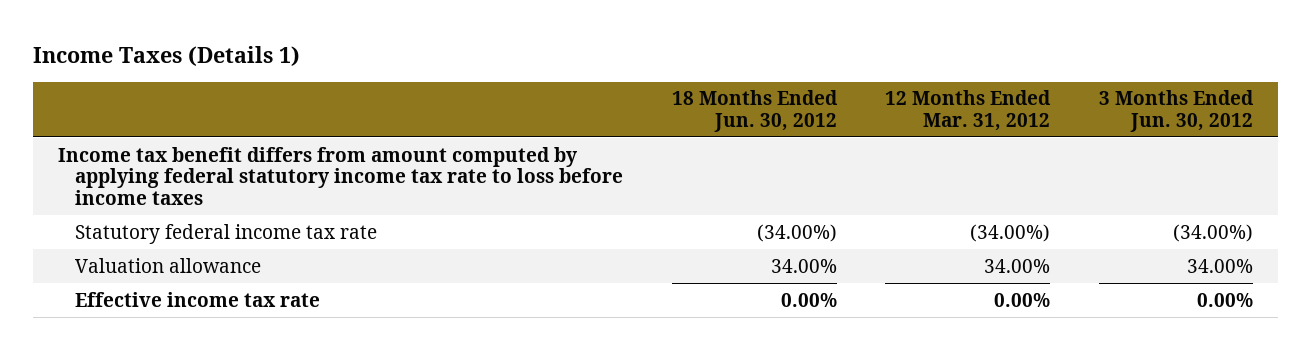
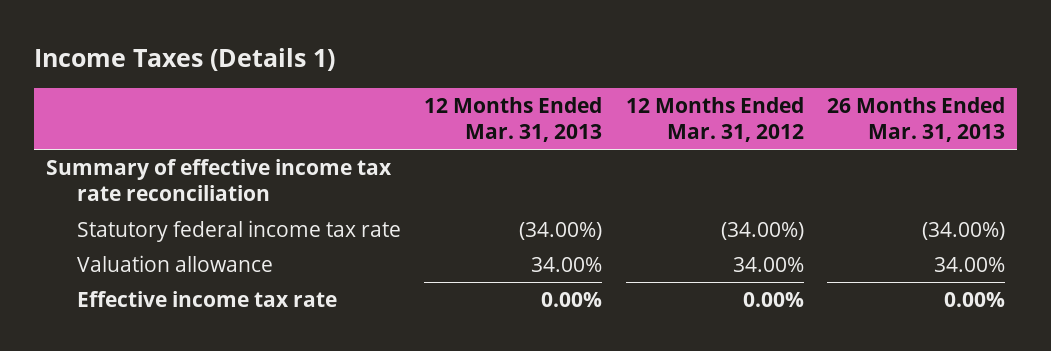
[671,90,838,132] 18 Months Ended Jun. 30, 2012 -> none
[1099,90,1255,132] 3 Months Ended Jun. 30, 2012 -> none
none -> [424,96,603,143] 12 Months Ended Mar. 31, 2013
none -> [827,96,1006,143] 26 Months Ended Mar. 31, 2013
[57,146,623,206] Income tax benefit differs from amount computed by applying federal statutory income tax rate to loss before income taxes -> [45,159,392,202] Summary of effective income tax rate reconciliation

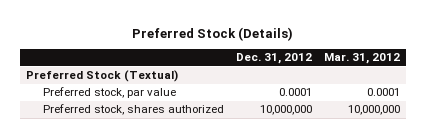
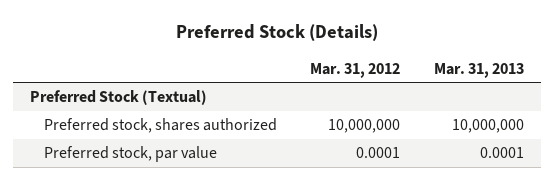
[236,53,313,65] Dec. 31, 2012 -> none
none -> [433,62,524,78] Mar. 31, 2013
[42,87,176,99] Preferred stock, par value -> [43,146,217,163] Preferred stock, par value

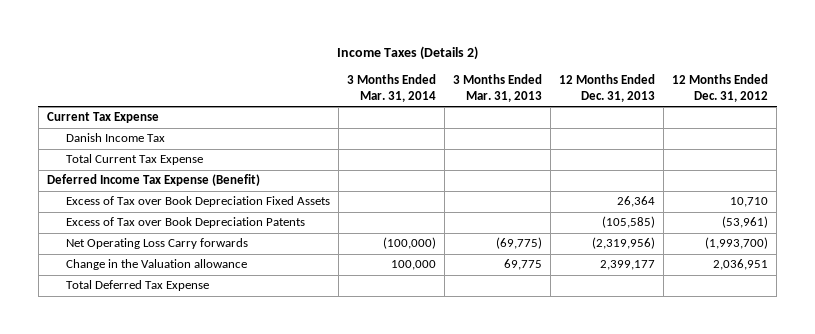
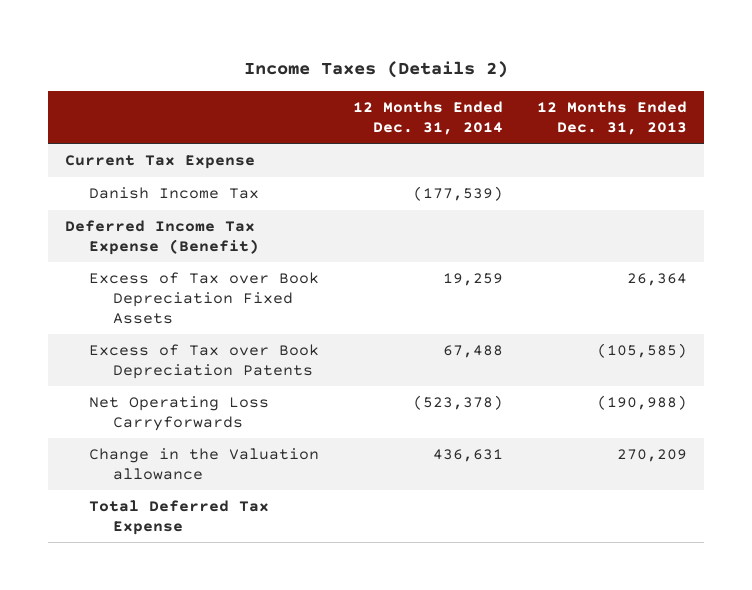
[346,74,436,102] 3 Months Ended Mar. 31, 2014 -> none
[453,74,543,102] 3 Months Ended Mar. 31, 2013 -> none
[672,74,769,102] 12 Months Ended Dec. 31, 2012 -> none
none -> [352,100,503,135] 12 Months Ended Dec. 31, 2014
[65,154,203,166] Total Current Tax Expense -> none
[65,238,248,250] Net Operating Loss Carry forwards -> [89,396,270,432] Net Operating Loss Carryforwards
[592,237,656,250] (2,319,956) -> [596,395,687,411] (190,988)
[600,260,656,271] 2,399,177 -> [616,449,687,463] 270,209

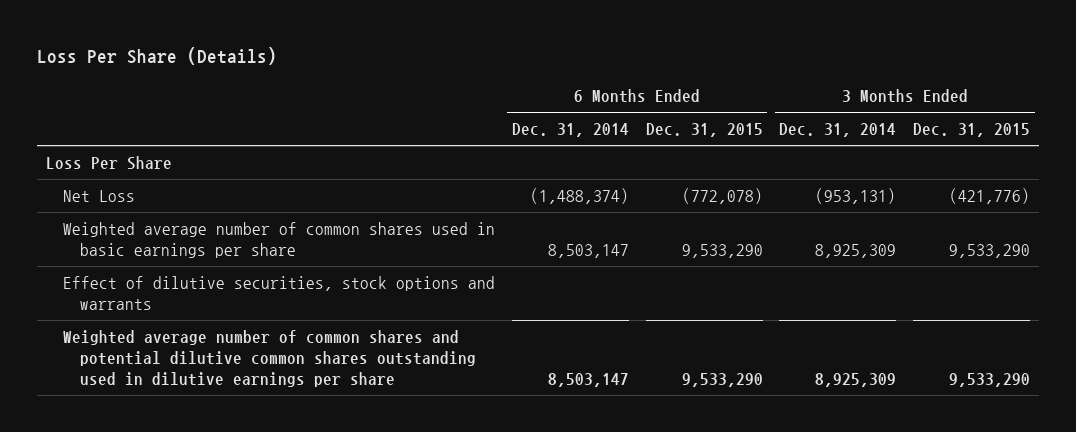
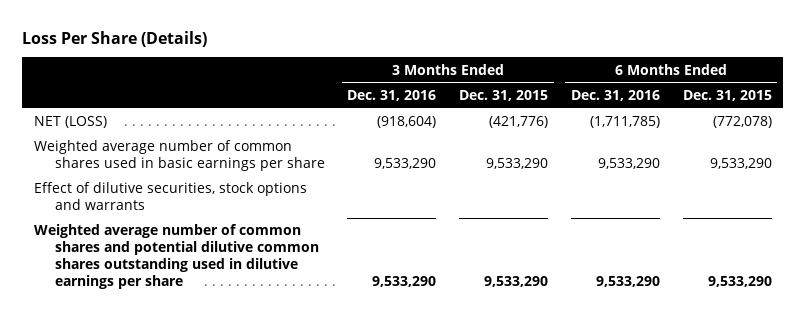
[511,122,629,137] Dec. 31, 2014 -> none
[779,122,897,137] Dec. 31, 2014 -> none
none -> [347,90,437,102] Dec. 31, 2016
none -> [570,90,660,102] Dec. 31, 2016
[45,155,172,170] Loss Per Share -> none
[62,189,135,202] Net Loss -> [33,116,107,129] NET (LOSS)

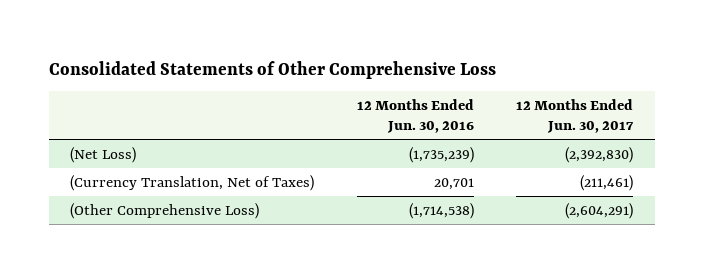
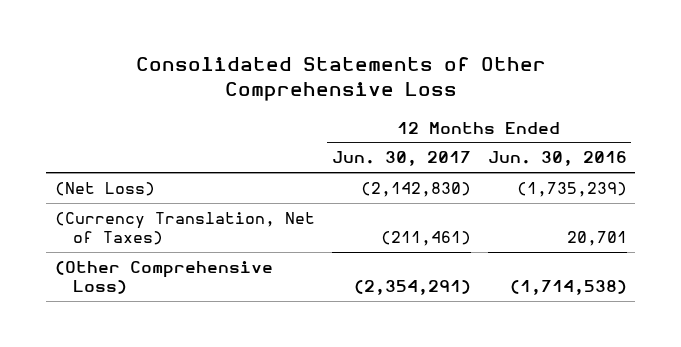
[565,146,634,163] (2,392,830) -> [360,182,471,198] (2,142,830)
[565,202,634,219] (2,604,291) -> [353,279,471,295] (2,354,291)

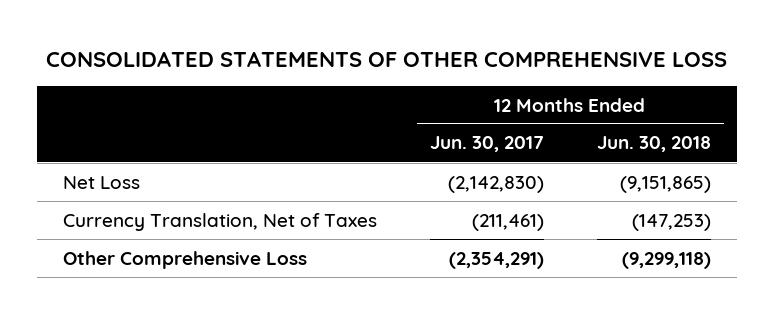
[135,57,546,102] Consolidated Statements of Other Comprehensive Loss -> [45,50,727,67] CONSOLIDATED STATEMENTS OF OTHER COMPREHENSIVE LOSS
[487,151,627,167] Jun. 30, 2016 -> none
none -> [596,136,711,153] Jun. 30, 2018
[54,182,155,197] (Net Loss) -> [63,175,141,189] Net Loss
[54,212,315,245] (Currency Translation, Net of Taxes) -> [63,212,378,231] Currency Translation, Net of Taxes
[54,261,273,294] (Other Comprehensive Loss) -> [63,250,308,269] Other Comprehensive Loss

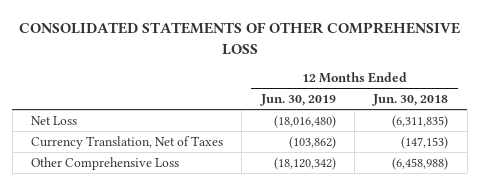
[429,136,544,153] Jun. 30, 2017 -> none
none -> [259,94,336,107] Jun. 30, 2019
[619,175,711,193] (9,151,865) -> [392,114,449,128] (6,311,835)
[631,213,711,231] (147,253) -> [401,135,449,149] (147,153)
[621,251,711,269] (9,299,118) -> [392,156,449,170] (6,458,988)

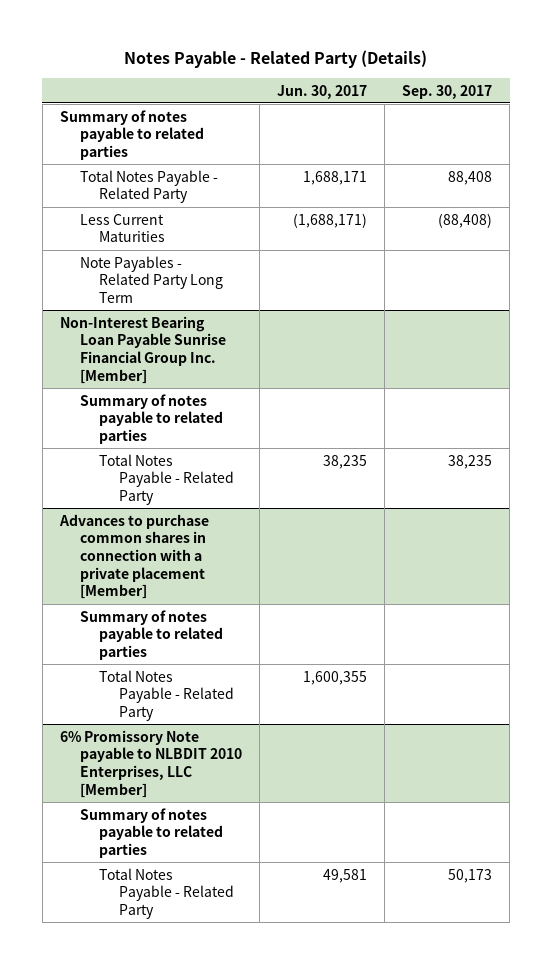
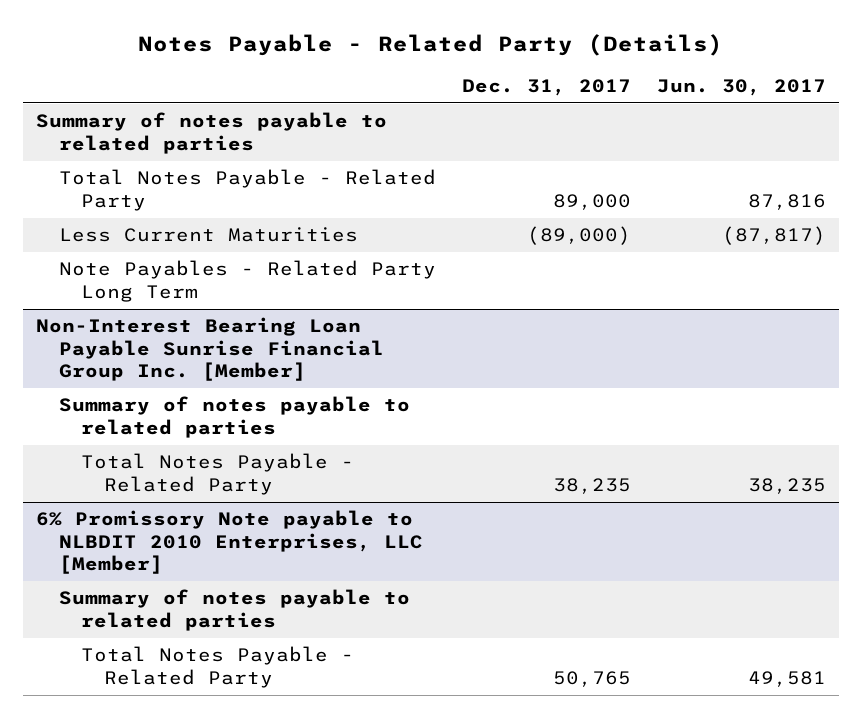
[402,84,493,99] Sep. 30, 2017 -> none
none -> [461,79,631,97] Dec. 31, 2017
[302,170,367,185] 1,688,171 -> [747,193,826,210] 87,816
[292,212,367,228] (1,688,171) -> [721,226,826,246] (87,817)
[59,513,210,600] Advances to purchase common shares in connection with a private placement [Member] -> none
[79,609,224,660] Summary of notes payable to related parties -> none
[99,669,235,721] Total Notes Payable - Related Party -> none

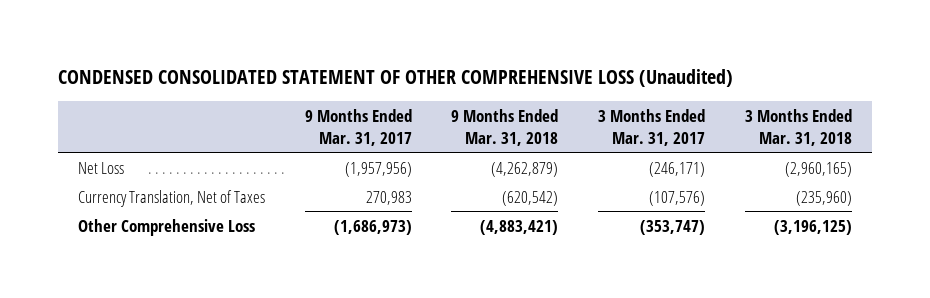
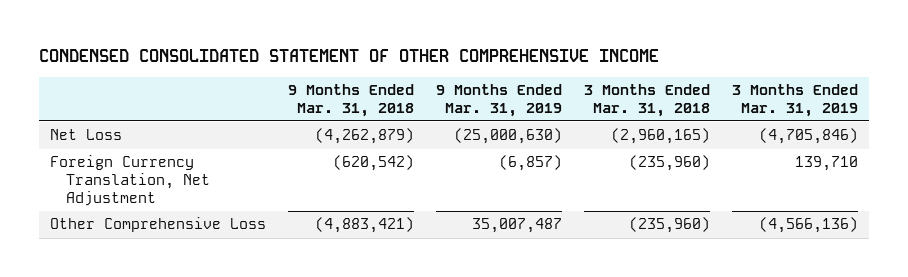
[57,69,733,88] CONDENSED CONSOLIDATED STATEMENT OF OTHER COMPREHENSIVE LOSS (Unaudited) -> [38,48,659,62] CONDENSED CONSOLIDATED STATEMENT OF OTHER COMPREHENSIVE INCOME
[304,108,412,146] 9 Months Ended Mar. 31, 2017 -> none
[598,108,706,146] 3 Months Ended Mar. 31, 2017 -> none
none -> [435,84,562,117] 9 Months Ended Mar. 31, 2019
none -> [732,84,859,117] 3 Months Ended Mar. 31, 2019
[77,189,265,207] Currency Translation, Net of Taxes -> [49,155,211,206] Foreign Currency Translation, Net Adjustment
[773,219,852,235] (3,196,125) -> [629,217,711,234] (235,960)

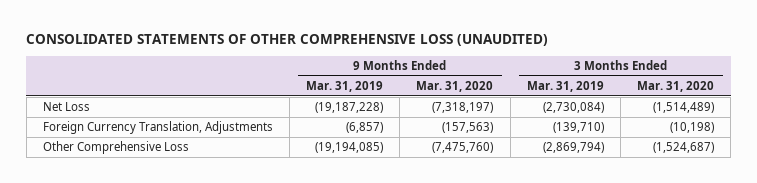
[38,48,659,62] CONDENSED CONSOLIDATED STATEMENT OF OTHER COMPREHENSIVE INCOME -> [26,34,549,47] CONSOLIDATED STATEMENTS OF OTHER COMPREHENSIVE LOSS (UNAUDITED)
[287,84,414,117] 9 Months Ended Mar. 31, 2018 -> none
[584,84,711,117] 3 Months Ended Mar. 31, 2018 -> none
none -> [416,81,494,93] Mar. 31, 2020
none -> [637,81,715,93] Mar. 31, 2020
[453,128,562,145] (25,000,630) -> [315,102,384,114] (19,187,228)
[759,128,859,145] (4,705,846) -> [542,102,604,114] (2,730,084)
[49,155,211,206] Foreign Currency Translation, Net Adjustment -> [42,121,273,135] Foreign Currency Translation, Adjustments
[795,156,859,172] 139,710 -> [552,122,604,134] (139,710)
[471,218,562,234] 35,007,487 -> [315,142,384,154] (19,194,085)
[759,217,859,234] (4,566,136) -> [542,142,604,154] (2,869,794)

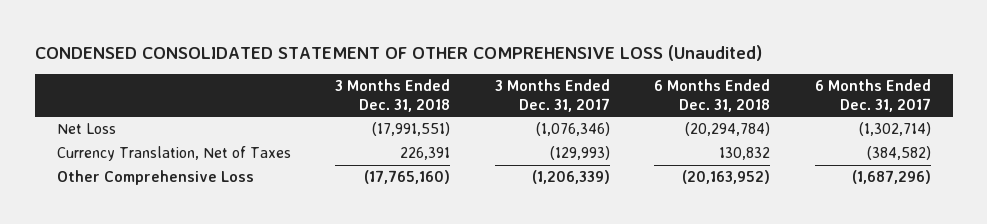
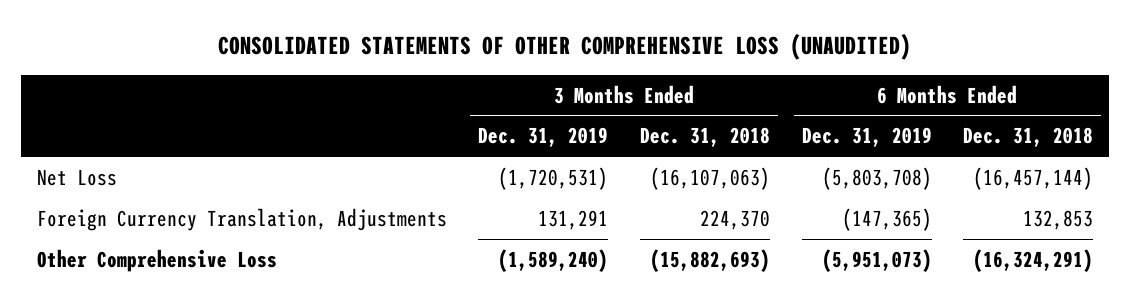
[34,44,762,61] CONDENSED CONSOLIDATED STATEMENT OF OTHER COMPREHENSIVE LOSS (Unaudited) -> [217,32,911,60] CONSOLIDATED STATEMENTS OF OTHER COMPREHENSIVE LOSS (UNAUDITED)
[494,79,610,112] 3 Months Ended Dec. 31, 2017 -> none
[814,79,931,112] 6 Months Ended Dec. 31, 2017 -> none
none -> [478,127,609,148] Dec. 31, 2019
none -> [801,127,932,148] Dec. 31, 2019
[372,122,451,137] (17,991,551) -> [649,166,770,190] (16,107,063)
[685,122,771,137] (20,294,784) -> [973,166,1094,190] (16,457,144)
[56,146,291,162] Currency Translation, Net of Taxes -> [36,207,447,231] Foreign Currency Translation, Adjustments
[400,147,451,161] 226,391 -> [699,209,770,230] 224,370
[719,147,771,161] 130,832 -> [1023,209,1094,230] 132,853
[364,170,451,185] (17,765,160) -> [649,248,770,272] (15,882,693)
[682,170,771,185] (20,163,952) -> [973,248,1094,272] (16,324,291)

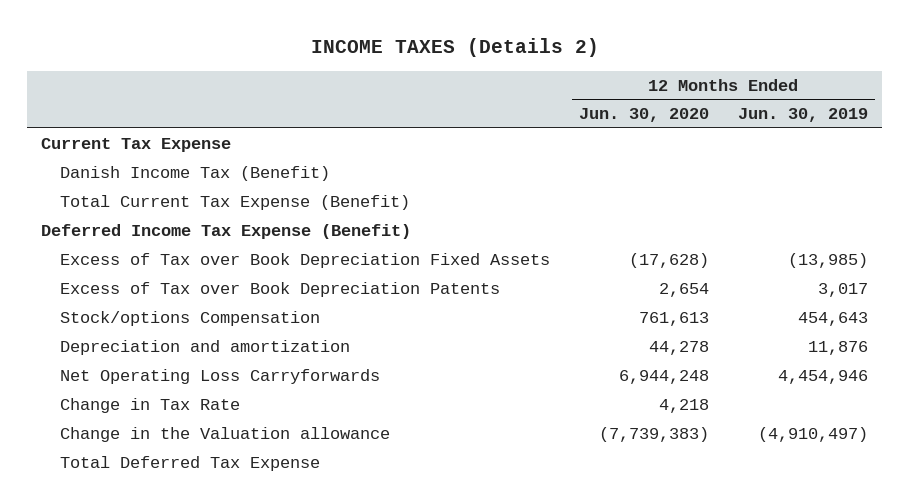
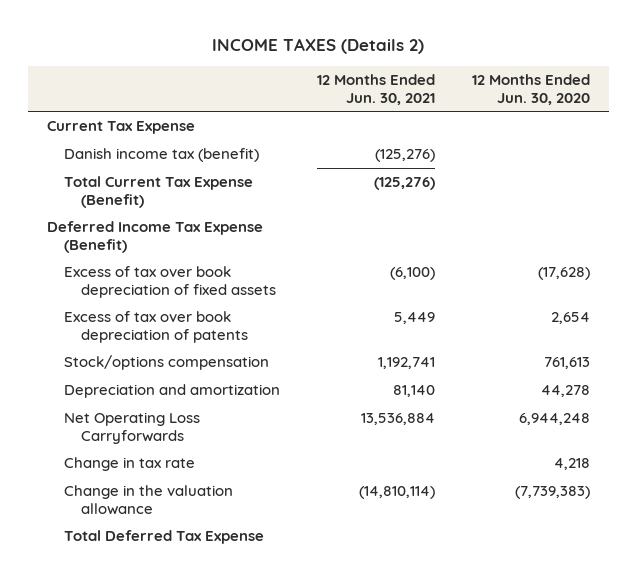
[737,108,868,123] Jun. 30, 2019 -> none
none -> [316,73,435,105] 12 Months Ended Jun. 30, 2021
[59,165,330,181] Danish Income Tax (Benefit) -> [63,148,259,163] Danish income tax (benefit)
[59,252,550,268] Excess of Tax over Book Depreciation Fixed Assets -> [63,266,277,298] Excess of tax over book depreciation of fixed assets
[59,281,500,297] Excess of Tax over Book Depreciation Patents -> [63,311,249,343] Excess of tax over book depreciation of patents
[59,310,320,326] Stock/options Compensation -> [63,355,269,371] Stock/options compensation
[59,397,240,413] Change in Tax Rate -> [63,457,195,472] Change in tax rate
[59,426,390,442] Change in the Valuation allowance -> [63,485,233,515] Change in the valuation allowance

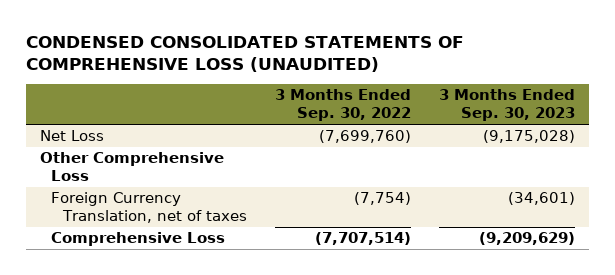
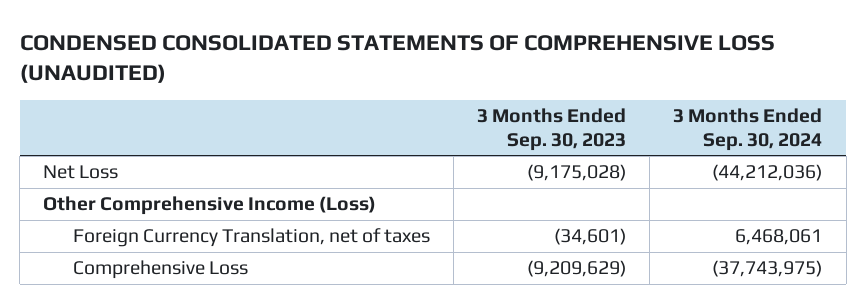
[275,89,412,122] 3 Months Ended Sep. 30, 2022 -> none
none -> [673,107,823,151] 3 Months Ended Sep. 30, 2024
[39,152,224,182] Other Comprehensive Loss -> [43,196,377,216] Other Comprehensive Income (Loss)

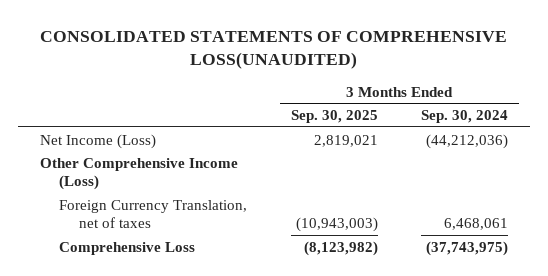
[19,34,775,84] CONDENSED CONSOLIDATED STATEMENTS OF COMPREHENSIVE LOSS (UNAUDITED) -> [40,30,508,70] CONSOLIDATED STATEMENTS OF COMPREHENSIVE LOSS(UNAUDITED)
[477,107,627,151] 3 Months Ended Sep. 30, 2023 -> none
none -> [290,110,378,124] Sep. 30, 2025
[43,165,119,180] Net Loss -> [39,133,156,149] Net Income (Loss)

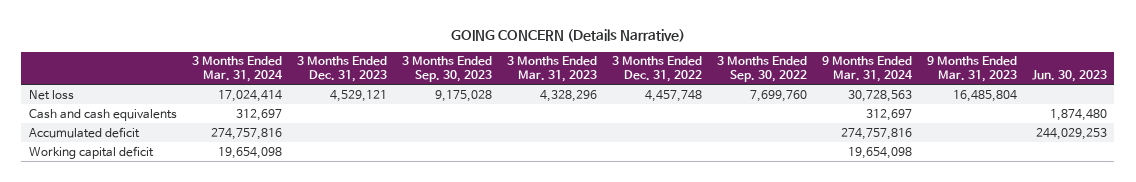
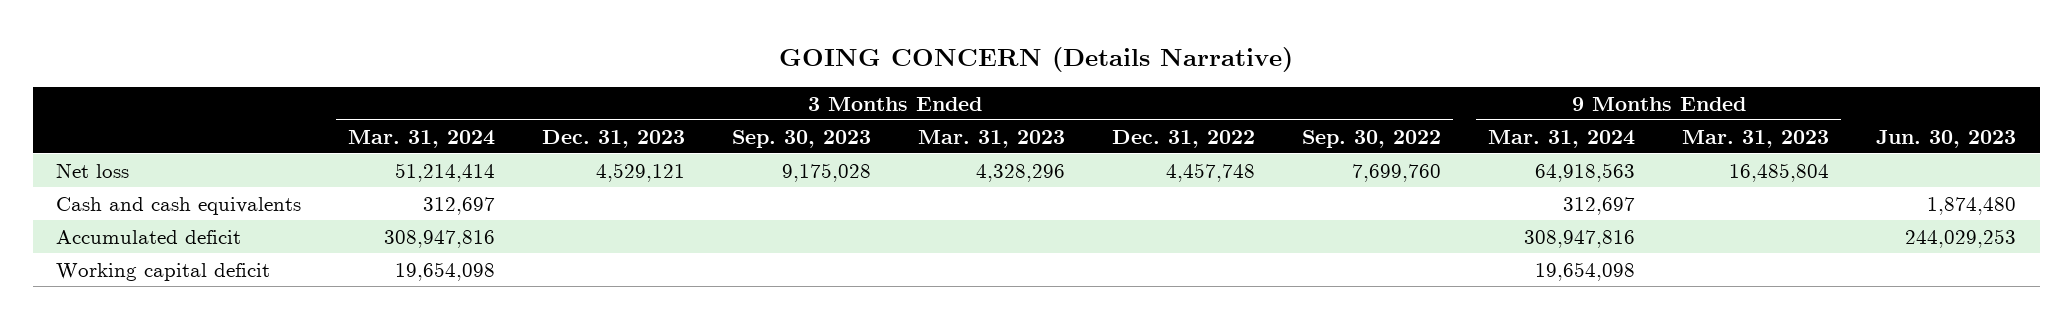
[217,89,282,102] 17,024,414 -> [395,162,496,182] 51,214,414
[847,89,912,102] 30,728,563 -> [1535,162,1636,182] 64,918,563
[210,127,282,140] 274,757,816 -> [384,229,496,248] 308,947,816
[840,127,912,140] 274,757,816 -> [1524,229,1636,248] 308,947,816

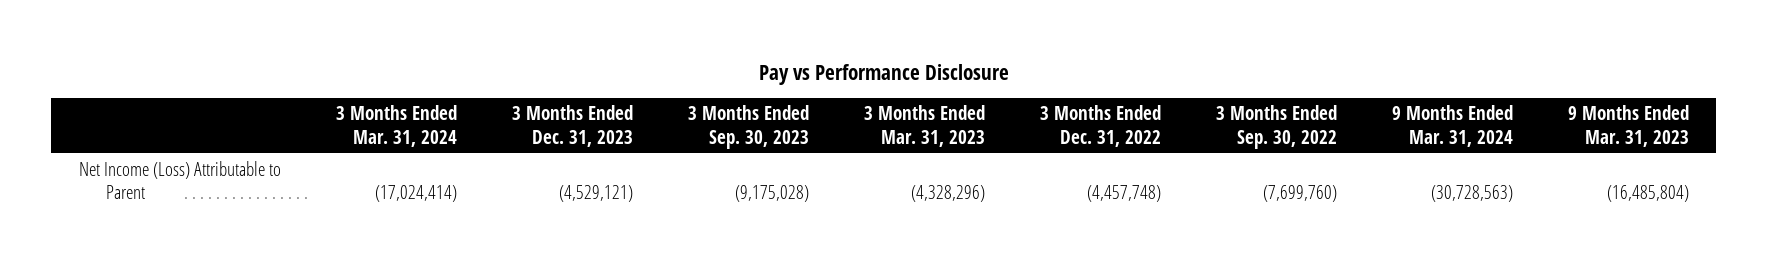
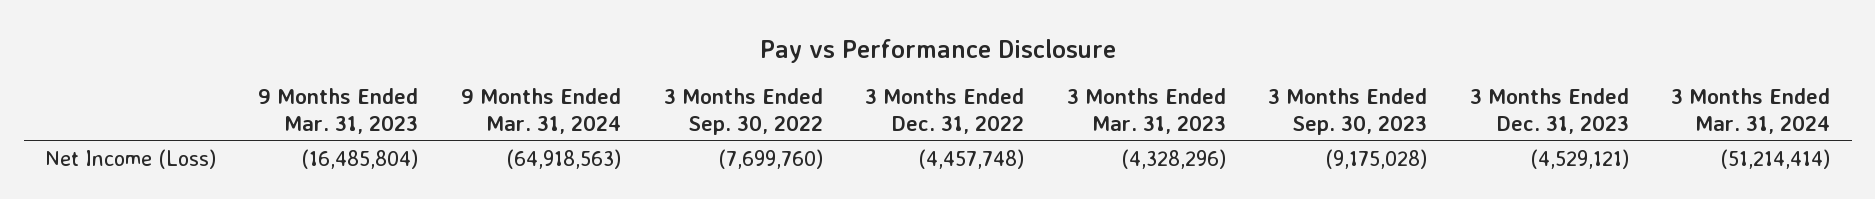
[78,160,281,200] Net Income (Loss) Attributable to Parent -> [44,148,216,169] Net Income (Loss)
[374,185,457,203] (17,024,414) -> [1720,148,1831,169] (51,214,414)
[1430,185,1513,203] (30,728,563) -> [505,148,621,169] (64,918,563)

